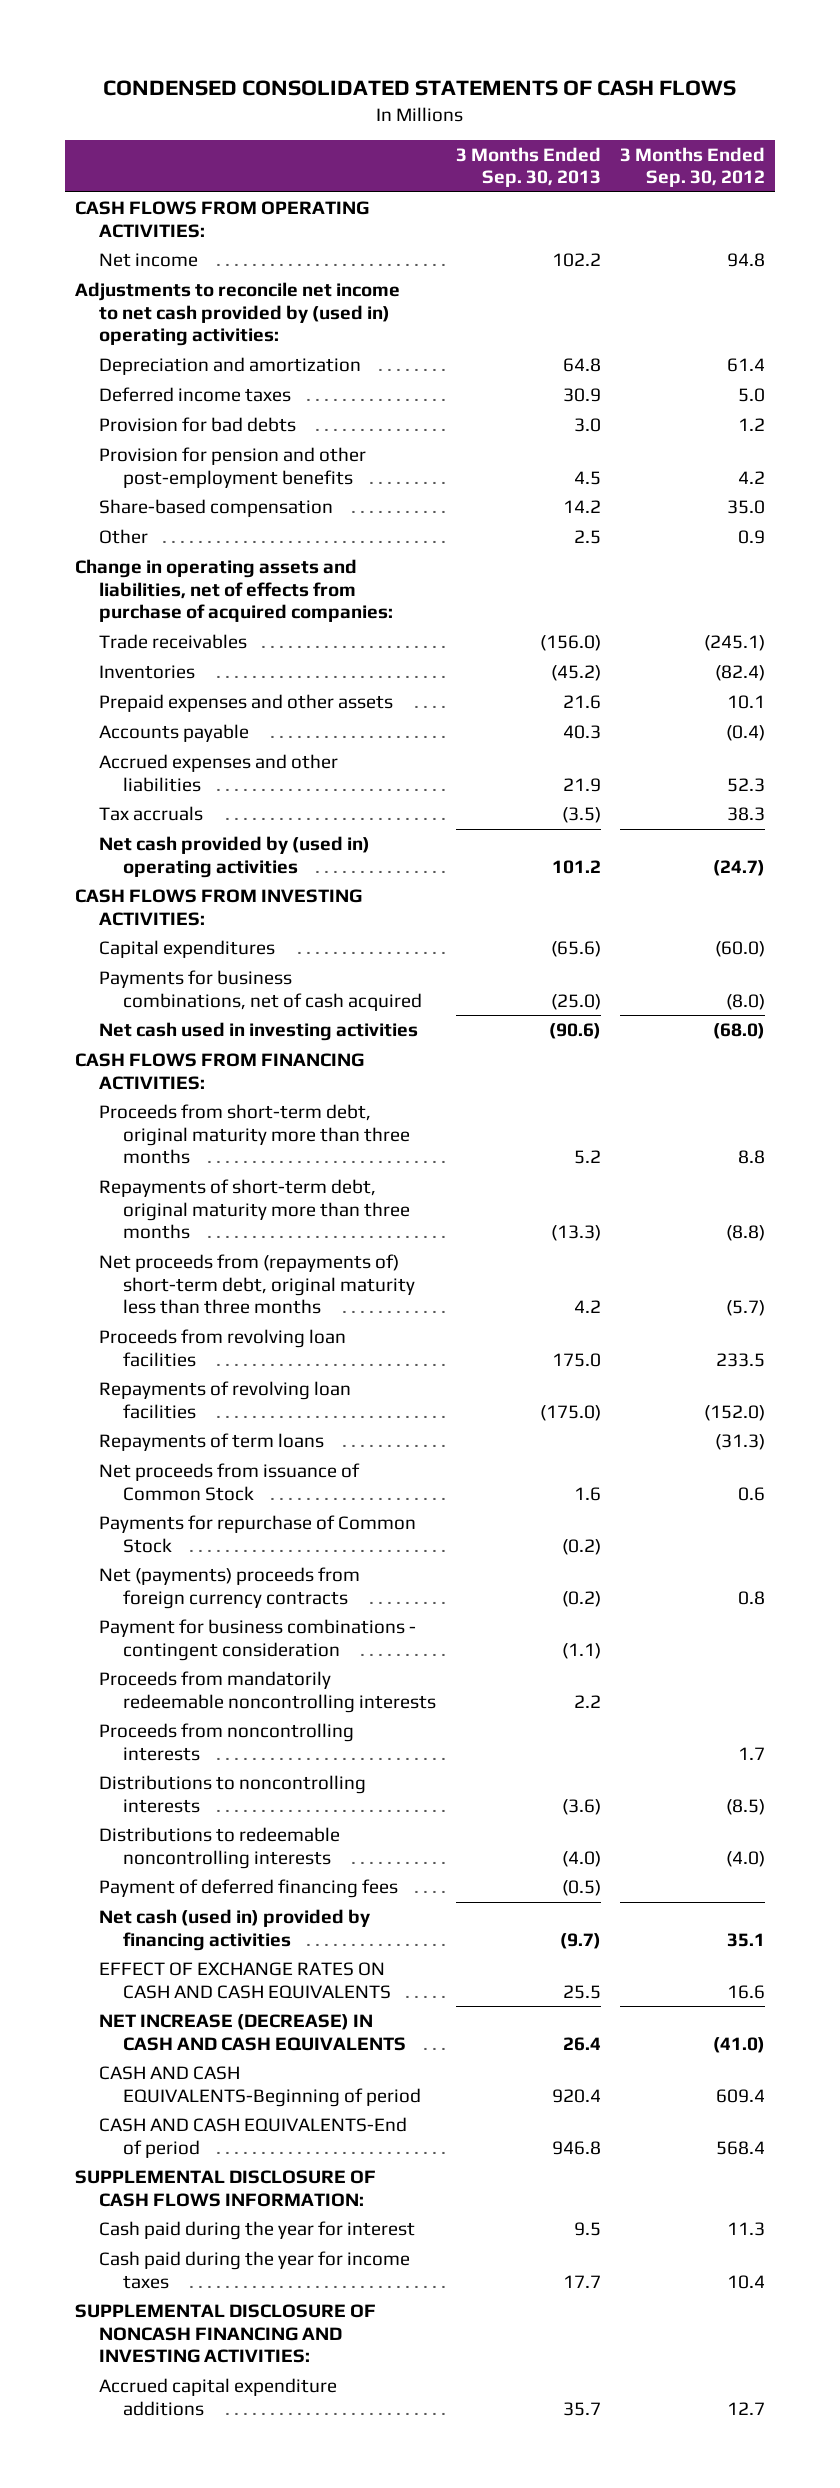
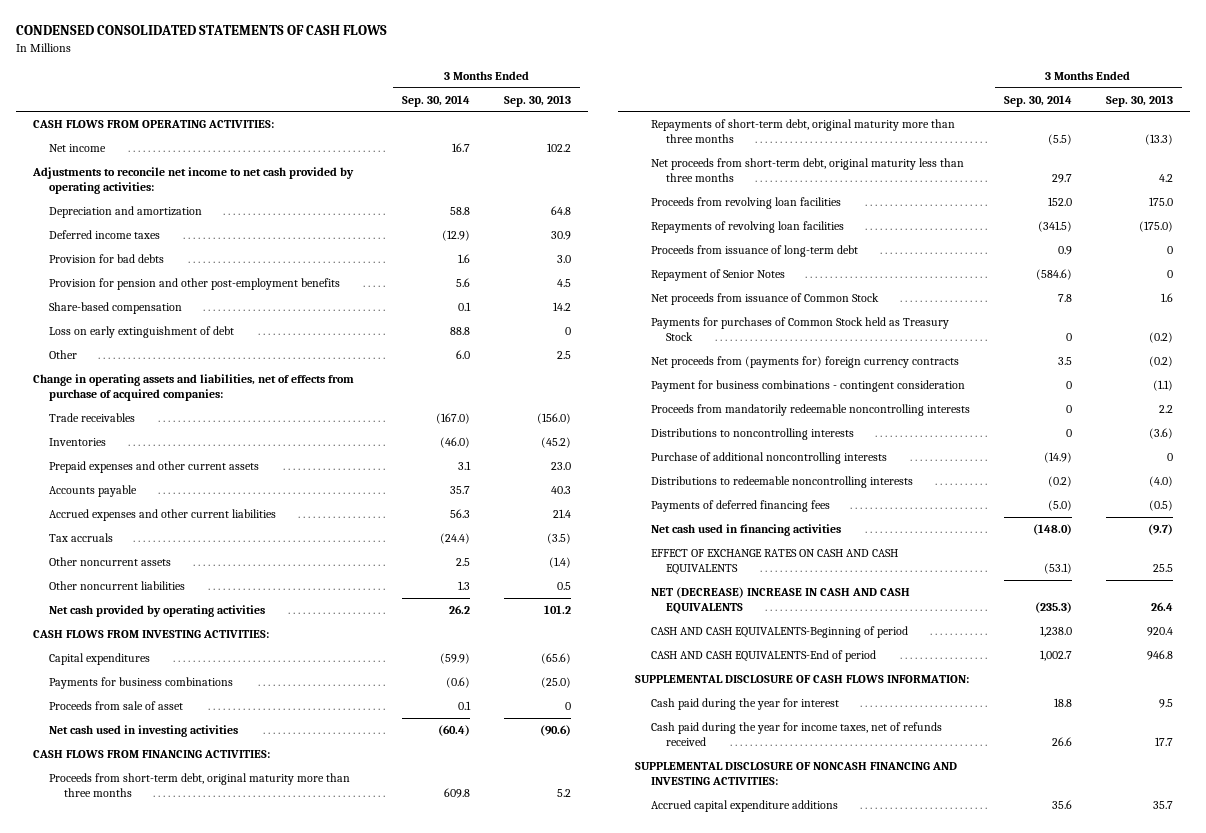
[620,146,766,188] 3 Months Ended Sep. 30, 2012 -> none
none -> [401,94,470,107] Sep. 30, 2014
[74,282,400,347] Adjustments to reconcile net income to net cash provided by (used in) operating activities: -> [32,167,355,195] Adjustments to reconcile net income to net cash provided by operating activities:
none -> [48,326,234,339] Loss on early extinguishment of debt
[98,694,393,713] Prepaid expenses and other assets -> [48,461,259,474] Prepaid expenses and other current assets
[562,695,601,710] 21.6 -> [551,462,572,471] 23.0
[98,754,338,792] Accrued expenses and other liabilities -> [48,509,276,522] Accrued expenses and other current liabilities
[562,777,601,792] 21.9 -> [553,509,572,519] 21.4
none -> [48,557,171,567] Other noncurrent assets
none -> [48,581,185,591] Other noncurrent liabilities
[98,836,370,878] Net cash provided by (used in) operating activities -> [48,605,265,618] Net cash provided by operating activities
[98,970,423,1011] Payments for business combinations, net of cash acquired -> [48,677,233,690] Payments for business combinations
none -> [48,701,183,711] Proceeds from sale of asset
[98,1254,416,1315] Net proceeds from (repayments of) short-term debt, original maturity less than three months -> [650,158,964,183] Net proceeds from short-term debt, original maturity less than three months
[98,1433,324,1452] Repayments of term loans -> none
none -> [650,245,858,258] Proceeds from issuance of long-term debt
none -> [650,269,785,282] Repayment of Senior Notes
[98,1515,416,1553] Payments for repurchase of Common Stock -> [650,317,949,342] Payments for purchases of Common Stock held as Treasury Stock
[98,1567,360,1609] Net (payments) proceeds from foreign currency contracts -> [650,356,959,369] Net proceeds from (payments for) foreign currency contracts
[98,1723,354,1761] Proceeds from noncontrolling interests -> none
none -> [650,452,887,465] Purchase of additional noncontrolling interests
[98,1879,398,1899] Payment of deferred financing fees -> [650,500,830,513] Payments of deferred financing fees
[98,1909,370,1951] Net cash (used in) provided by financing activities -> [650,524,841,537] Net cash used in financing activities
[98,2014,407,2051] NET INCREASE (DECREASE) IN CASH AND CASH EQUIVALENTS -> [650,587,910,615] NET (DECREASE) INCREASE IN CASH AND CASH EQUIVALENTS
[98,2251,410,2289] Cash paid during the year for income taxes -> [650,722,942,747] Cash paid during the year for income taxes, net of refunds received

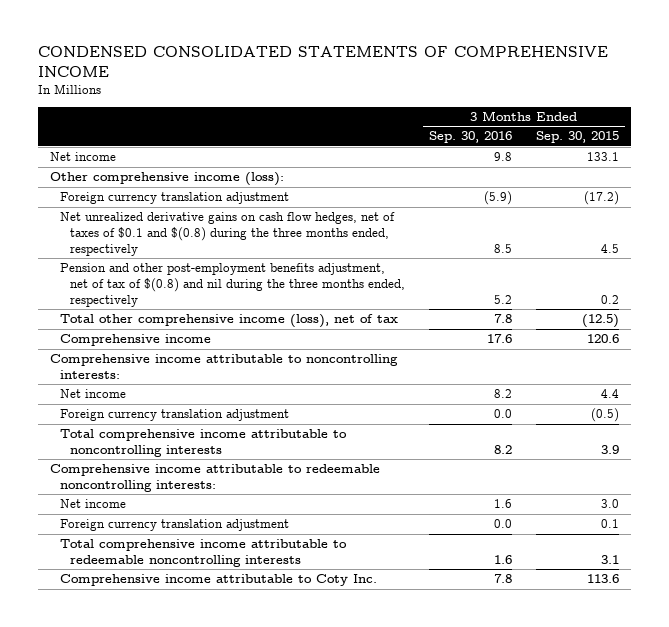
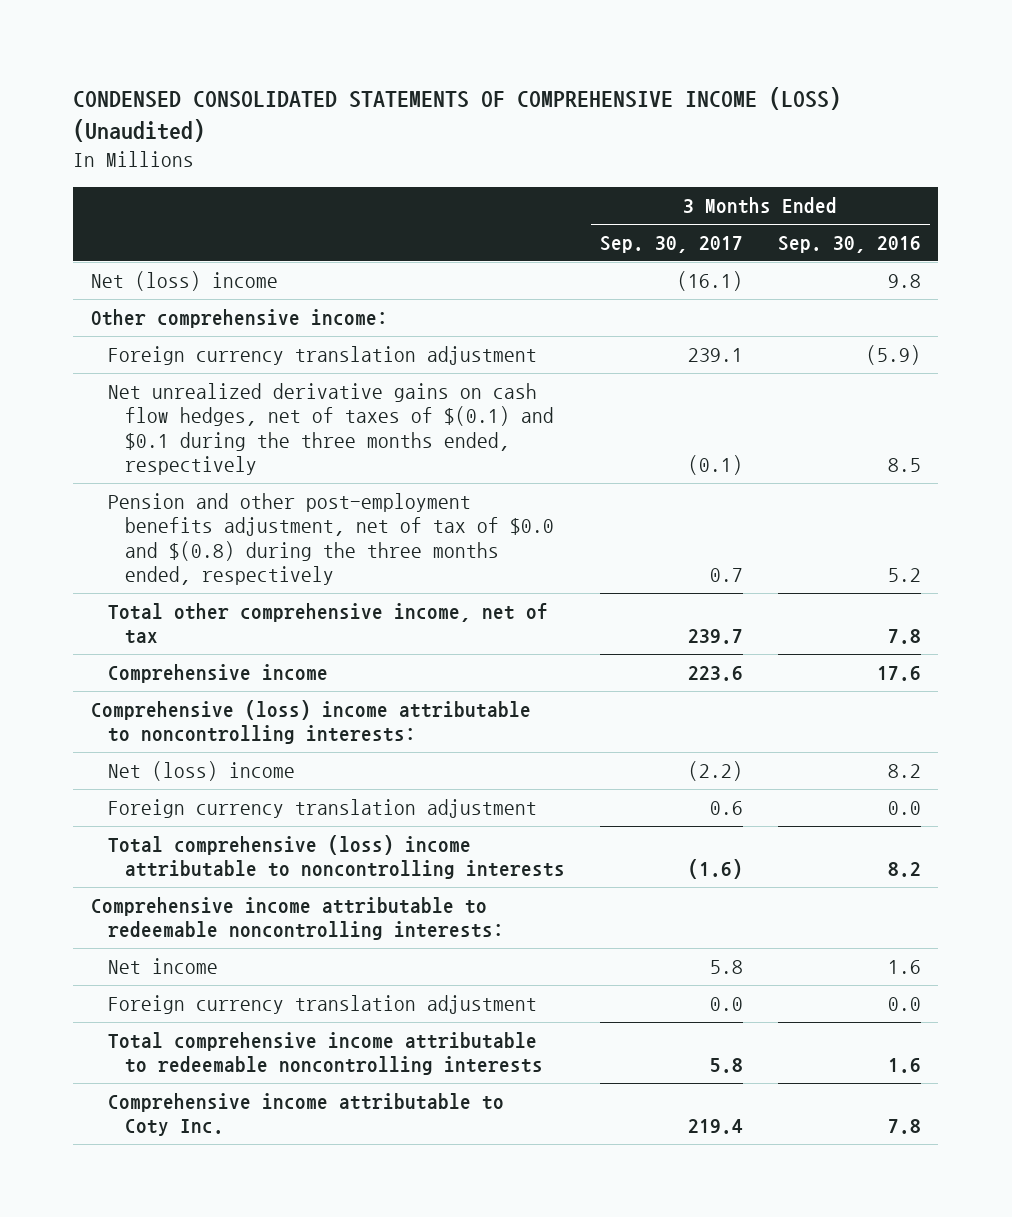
[37,46,608,77] CONDENSED CONSOLIDATED STATEMENTS OF COMPREHENSIVE INCOME -> [73,86,842,143] CONDENSED CONSOLIDATED STATEMENTS OF COMPREHENSIVE INCOME (LOSS) (Unaudited)
[535,131,619,144] Sep. 30, 2015 -> none
none -> [599,236,743,254] Sep. 30, 2017
[49,152,116,162] Net income -> [90,271,278,292] Net (loss) income
[49,172,284,187] Other comprehensive income (loss): -> [90,309,388,329] Other comprehensive income:
[59,212,395,256] Net unrealized derivative gains on cash flow hedges, net of taxes of $0.1 and $(0.8) during the three months ended, respectively -> [107,383,554,476] Net unrealized derivative gains on cash flow hedges, net of taxes of $(0.1) and $0.1 during the three months ended, respectively
[59,263,405,307] Pension and other post-employment benefits adjustment, net of tax of $(0.8) and nil during the three months ended, respectively -> [107,493,554,586] Pension and other post-employment benefits adjustment, net of tax of $0.0 and $(0.8) during the three months ended, respectively
[59,314,398,329] Total other comprehensive income (loss), net of tax -> [107,603,548,645] Total other comprehensive income, net of tax
[49,354,398,379] Comprehensive income attributable to noncontrolling interests: -> [90,700,531,745] Comprehensive (loss) income attributable to noncontrolling interests:
[59,389,126,399] Net income -> [107,761,295,782] Net (loss) income
[59,429,347,457] Total comprehensive income attributable to noncontrolling interests -> [107,835,565,880] Total comprehensive (loss) income attributable to noncontrolling interests

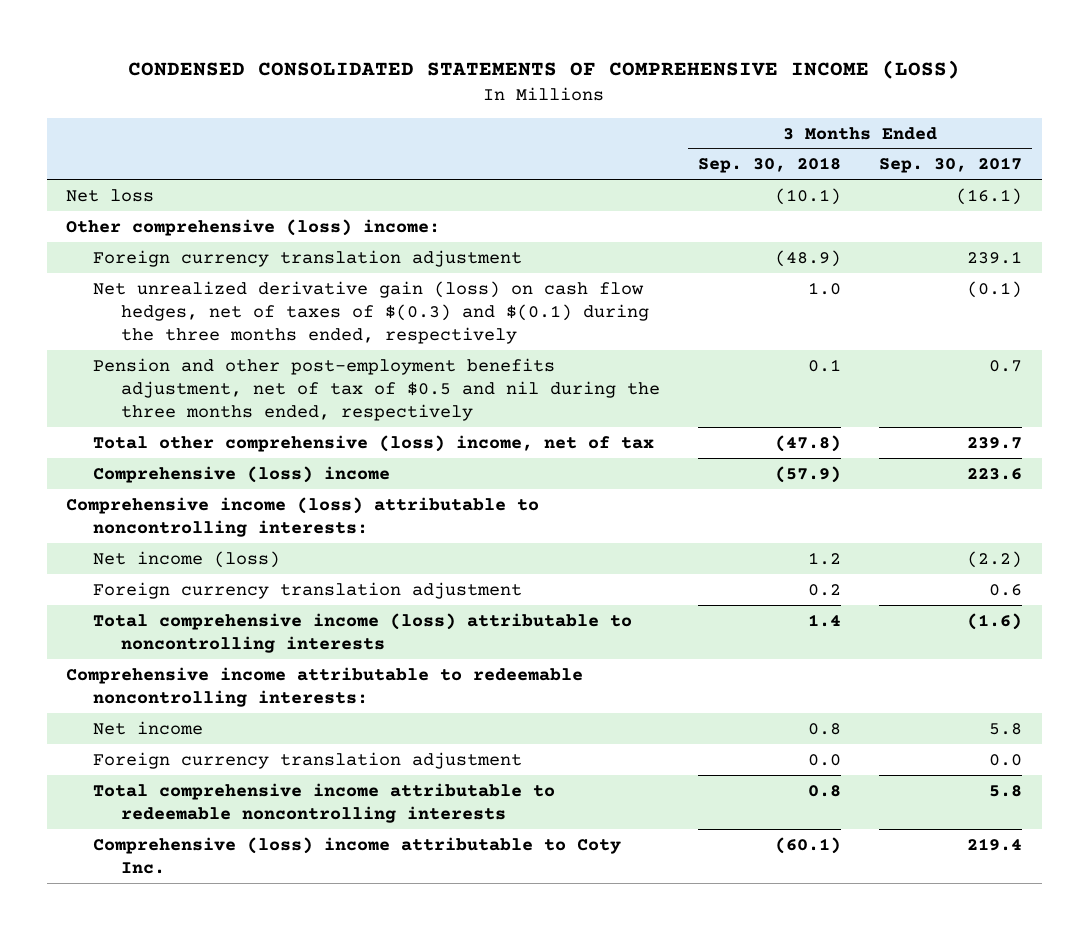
[73,86,842,143] CONDENSED CONSOLIDATED STATEMENTS OF COMPREHENSIVE INCOME (LOSS) (Unaudited) -> [128,60,961,80] CONDENSED CONSOLIDATED STATEMENTS OF COMPREHENSIVE INCOME (LOSS)
[777,236,921,254] Sep. 30, 2016 -> none
none -> [697,157,841,174] Sep. 30, 2018
[90,271,278,292] Net (loss) income -> [66,188,155,202] Net loss
[90,309,388,329] Other comprehensive income: -> [66,218,441,236] Other comprehensive (loss) income:
[107,383,554,476] Net unrealized derivative gains on cash flow hedges, net of taxes of $(0.1) and $0.1 during the three months ended, respectively -> [93,280,649,344] Net unrealized derivative gain (loss) on cash flow hedges, net of taxes of $(0.3) and $(0.1) during the three months ended, respectively
[107,493,554,586] Pension and other post-employment benefits adjustment, net of tax of $0.0 and $(0.8) during the three months ended, respectively -> [93,357,660,421] Pension and other post-employment benefits adjustment, net of tax of $0.5 and nil during the three months ended, respectively
[107,603,548,645] Total other comprehensive income, net of tax -> [93,434,655,452] Total other comprehensive (loss) income, net of tax
[107,664,328,684] Comprehensive income -> [93,465,391,483] Comprehensive (loss) income
[90,700,531,745] Comprehensive (loss) income attributable to noncontrolling interests: -> [66,496,540,537] Comprehensive income (loss) attributable to noncontrolling interests:
[107,761,295,782] Net (loss) income -> [93,550,281,568] Net income (loss)
[107,835,565,880] Total comprehensive (loss) income attributable to noncontrolling interests -> [93,612,633,653] Total comprehensive income (loss) attributable to noncontrolling interests
[107,1093,504,1137] Comprehensive income attributable to Coty Inc. -> [93,836,622,874] Comprehensive (loss) income attributable to Coty Inc.

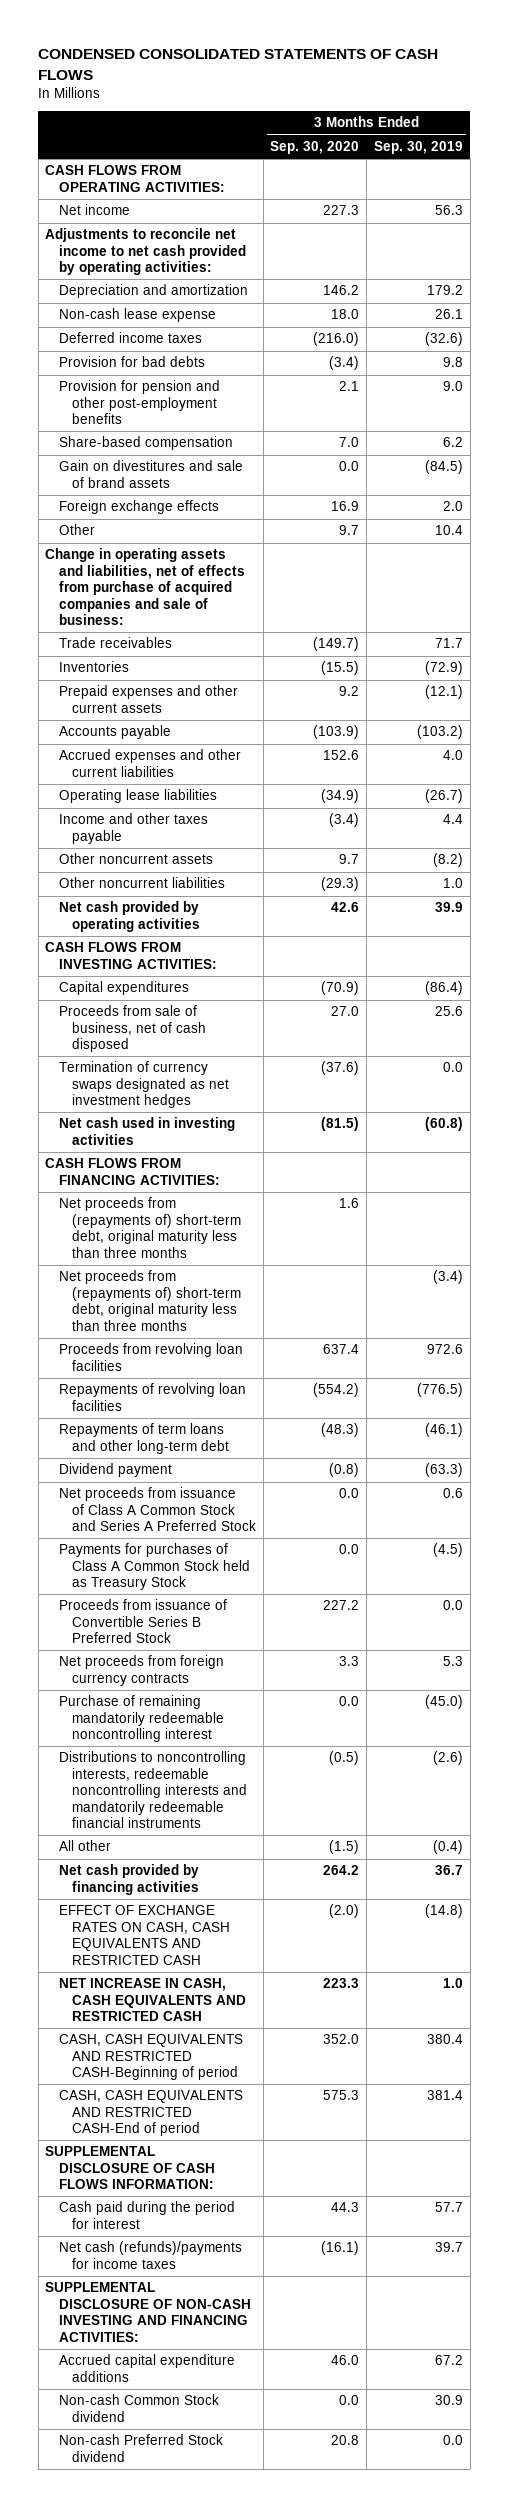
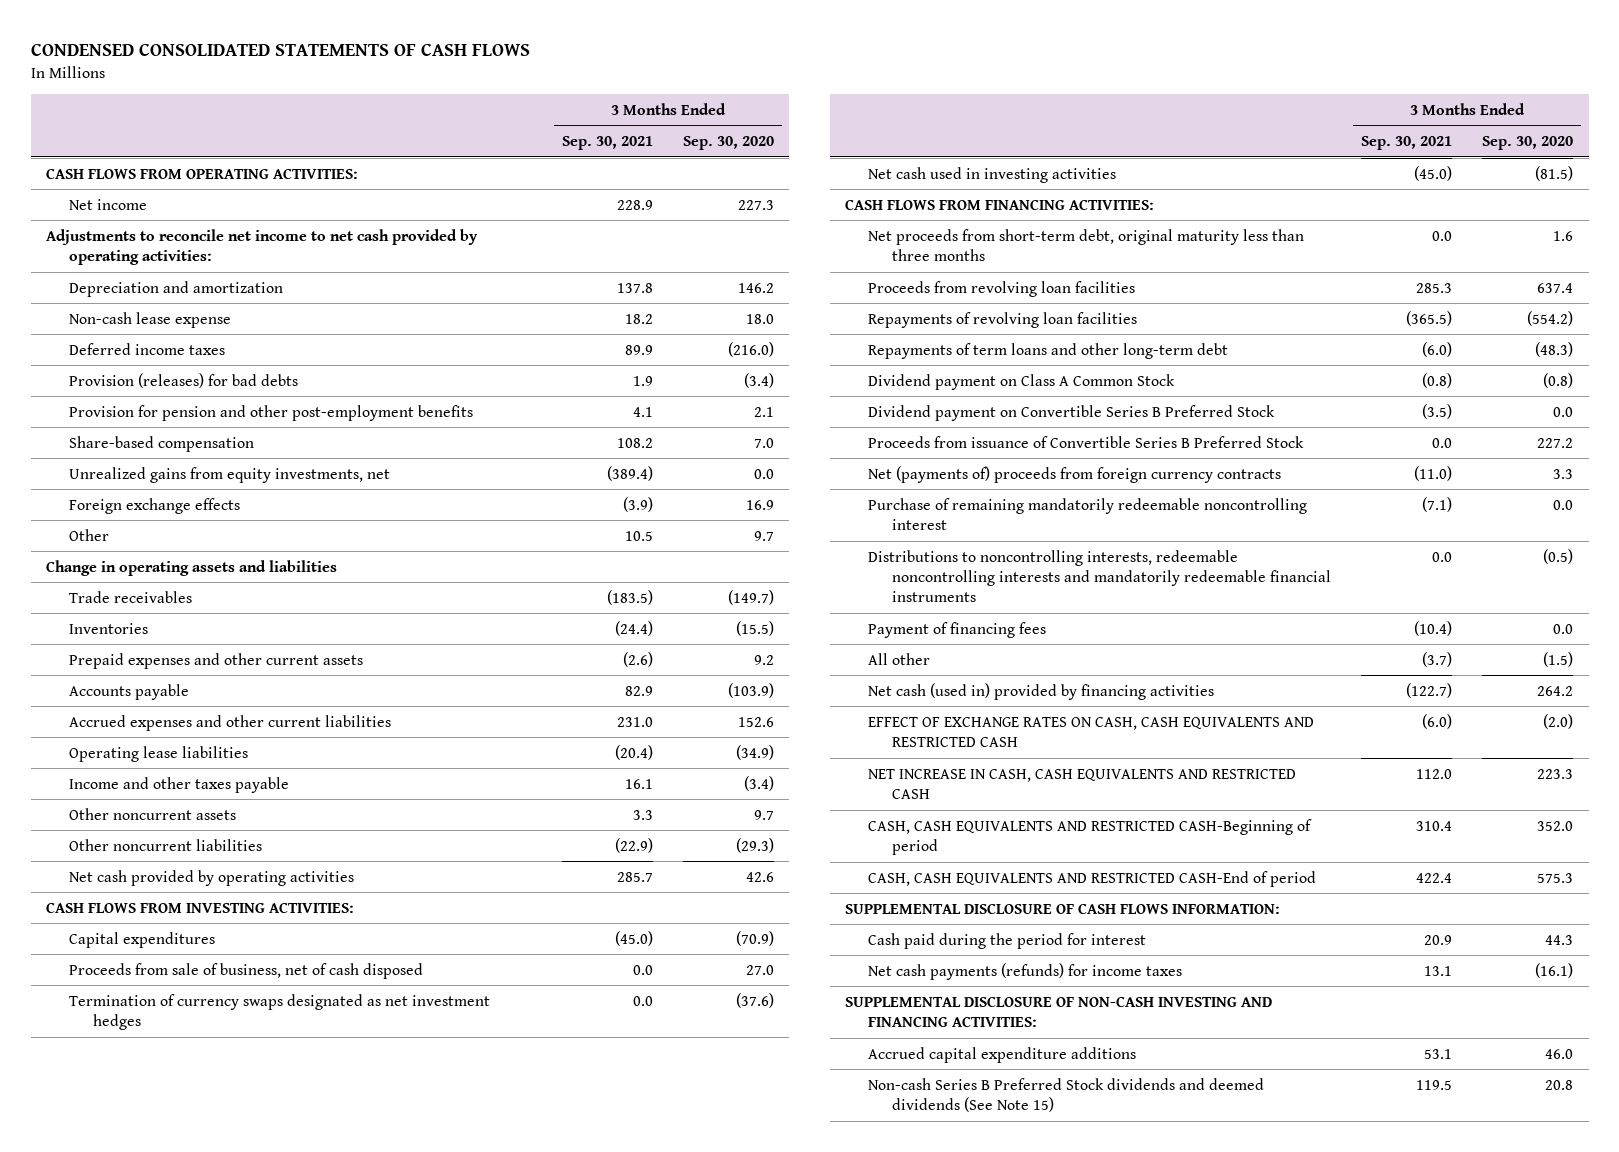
[373,141,463,155] Sep. 30, 2019 -> none
none -> [561,135,653,150] Sep. 30, 2021
[58,356,205,368] Provision for bad debts -> [69,372,299,388] Provision (releases) for bad debts
[58,460,243,488] Gain on divestitures and sale of brand assets -> none
none -> [69,466,391,483] Unrealized gains from equity investments, net
[45,548,245,625] Change in operating assets and liabilities, net of effects from purchase of acquired companies and sale of business: -> [46,559,338,576] Change in operating assets and liabilities
[58,1270,241,1331] Net proceeds from (repayments of) short-term debt, original maturity less than three months -> none
[58,1197,241,1258] Net proceeds from (repayments of) short-term debt, original maturity less than three months -> [868,228,1305,261] Net proceeds from short-term debt, original maturity less than three months
[58,1463,172,1478] Dividend payment -> none
[58,1487,256,1532] Net proceeds from issuance of Class A Common Stock and Series A Preferred Stock -> none
[58,1543,250,1591] Payments for purchases of Class A Common Stock held as Treasury Stock -> none
none -> [868,373,1176,390] Dividend payment on Class A Common Stock
none -> [868,404,1276,421] Dividend payment on Convertible Series B Preferred Stock
[58,1655,224,1686] Net proceeds from foreign currency contracts -> [868,465,1282,483] Net (payments of) proceeds from foreign currency contracts
none -> [868,621,1047,638] Payment of financing fees
[58,1864,199,1895] Net cash provided by financing activities -> [868,682,1215,700] Net cash (used in) provided by financing activities
[58,2241,242,2269] Net cash (refunds)/payments for income taxes -> [868,962,1183,980] Net cash payments (refunds) for income taxes
[58,2394,219,2422] Non-cash Common Stock dividend -> none
[58,2434,223,2462] Non-cash Preferred Stock dividend -> [868,1077,1265,1112] Non-cash Series B Preferred Stock dividends and deemed dividends (See Note 15)

